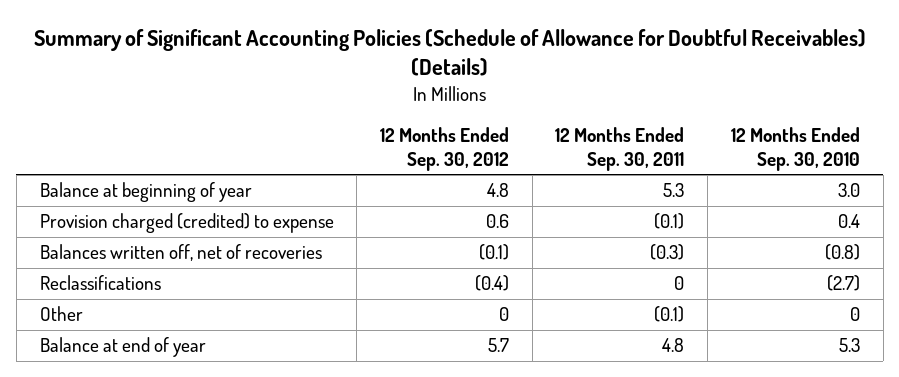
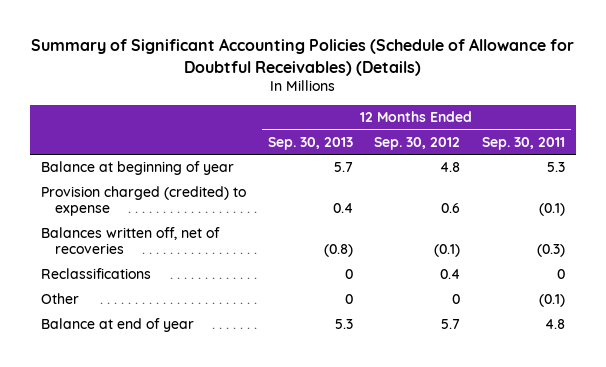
[730,127,860,172] 12 Months Ended Sep. 30, 2010 -> none
none -> [267,137,353,151] Sep. 30, 2013
[474,275,509,292] (0.4) -> [440,269,461,280] 0.4

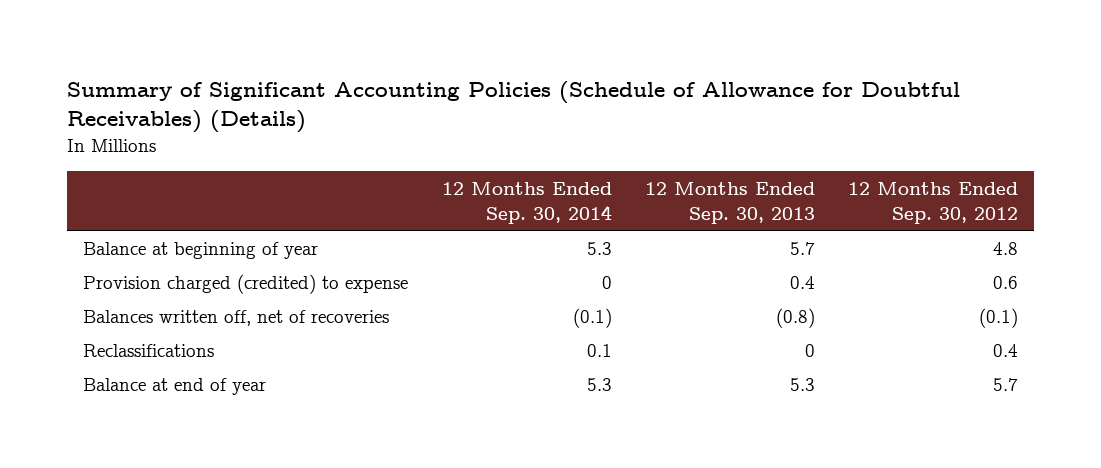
[482,137,566,151] Sep. 30, 2011 -> none
none -> [441,182,612,224] 12 Months Ended Sep. 30, 2014
[40,293,79,305] Other -> none

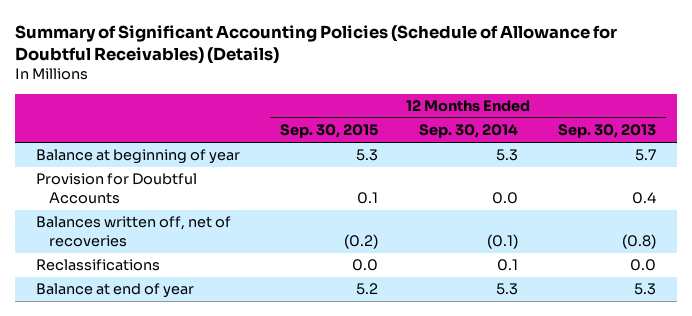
[847,182,1018,224] 12 Months Ended Sep. 30, 2012 -> none
none -> [280,124,379,139] Sep. 30, 2015
[83,273,409,294] Provision charged (credited) to expense -> none
none -> [35,173,197,204] Provision for Doubtful Accounts
[804,343,815,357] 0 -> [630,259,657,272] 0.0

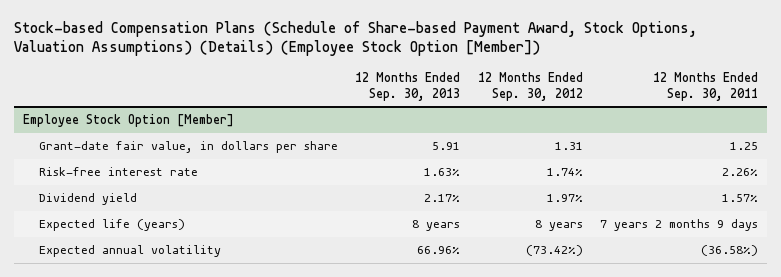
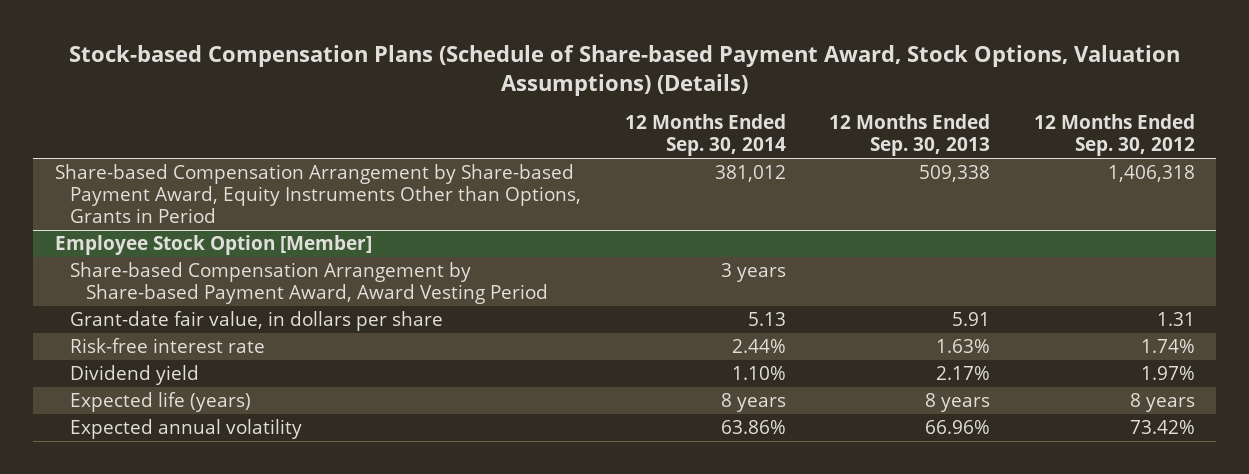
[13,21,697,57] Stock-based Compensation Plans (Schedule of Share-based Payment Award, Stock Options, Valuation Assumptions) (Details) (Employee Stock Option [Member]) -> [68,44,1180,96] Stock-based Compensation Plans (Schedule of Share-based Payment Award, Stock Options, Valuation Assumptions) (Details)
[653,71,759,101] 12 Months Ended Sep. 30, 2011 -> none
none -> [624,114,786,157] 12 Months Ended Sep. 30, 2014
none -> [54,164,582,223] Share-based Compensation Arrangement by Share-based Payment Award, Equity Instruments Other than Options, Grants in Period
none -> [70,262,548,305] Share-based Compensation Arrangement by Share-based Payment Award, Award Vesting Period
[525,245,583,257] (73.42%) -> [1129,420,1195,435] 73.42%

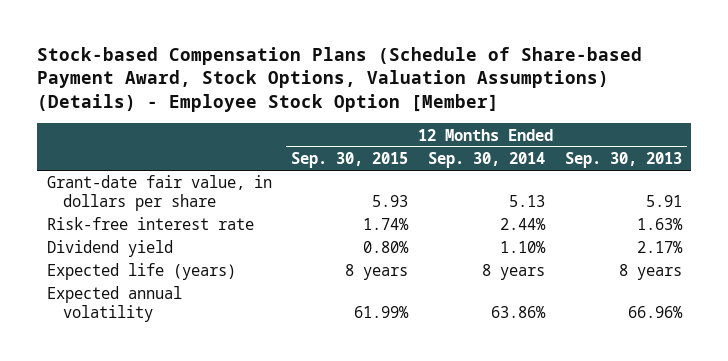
[68,44,1180,96] Stock-based Compensation Plans (Schedule of Share-based Payment Award, Stock Options, Valuation Assumptions) (Details) -> [36,46,642,113] Stock-based Compensation Plans (Schedule of Share-based Payment Award, Stock Options, Valuation Assumptions) (Details) - Employee Stock Option [Member]
[1033,114,1195,157] 12 Months Ended Sep. 30, 2012 -> none
none -> [291,152,409,169] Sep. 30, 2015
[54,164,582,223] Share-based Compensation Arrangement by Share-based Payment Award, Equity Instruments Other than Options, Grants in Period -> none
[54,235,372,256] Employee Stock Option [Member] -> none
[70,262,548,305] Share-based Compensation Arrangement by Share-based Payment Award, Award Vesting Period -> none

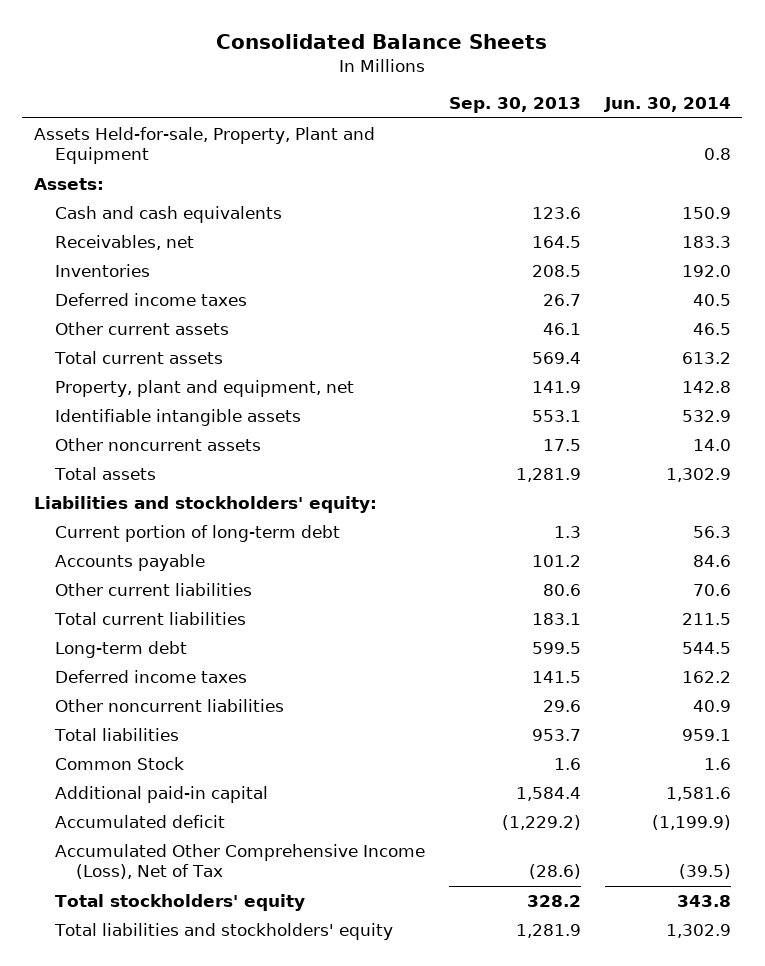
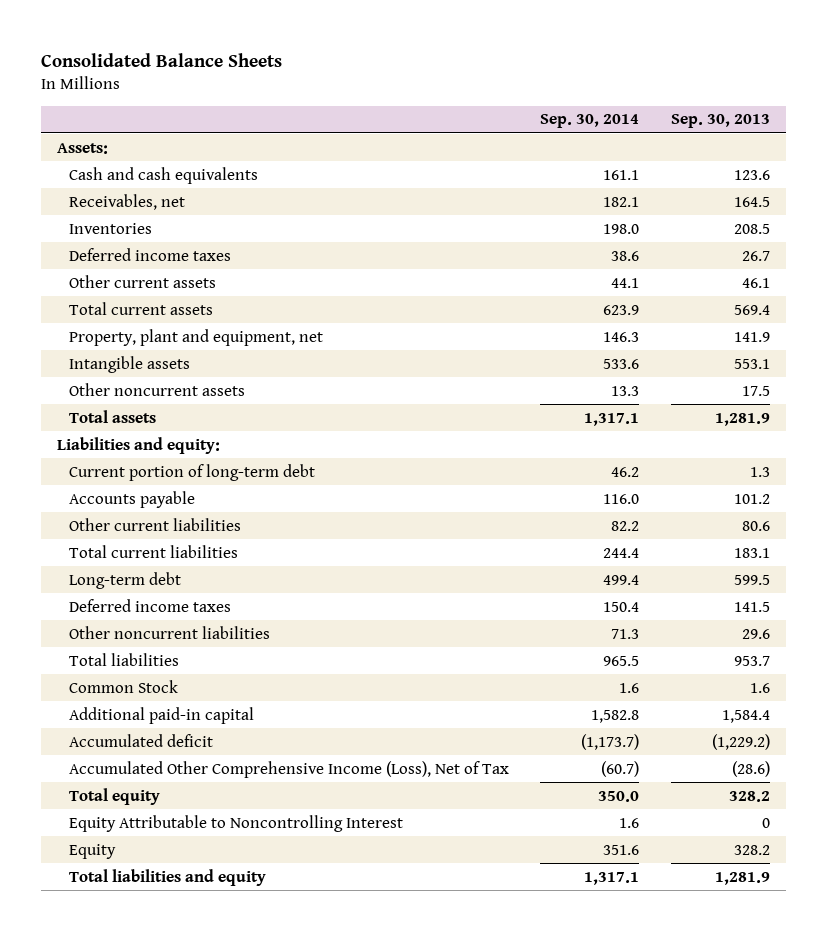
[603,97,731,113] Jun. 30, 2014 -> none
none -> [540,114,640,129] Sep. 30, 2014
[34,126,376,165] Assets Held-for-sale, Property, Plant and Equipment -> none
[55,408,302,426] Identifiable intangible assets -> [69,355,191,373] Intangible assets
[34,495,378,513] Liabilities and stockholders' equity: -> [57,436,221,454] Liabilities and equity:
[55,893,306,911] Total stockholders' equity -> [69,787,161,805] Total equity
none -> [69,814,404,832] Equity Attributable to Noncontrolling Interest
none -> [69,843,117,859] Equity
[54,922,394,940] Total liabilities and stockholders' equity -> [69,868,267,886] Total liabilities and equity

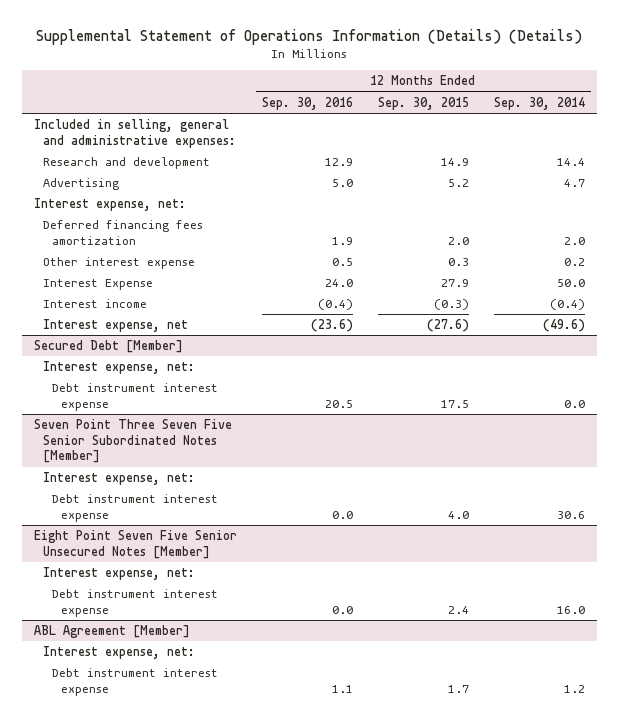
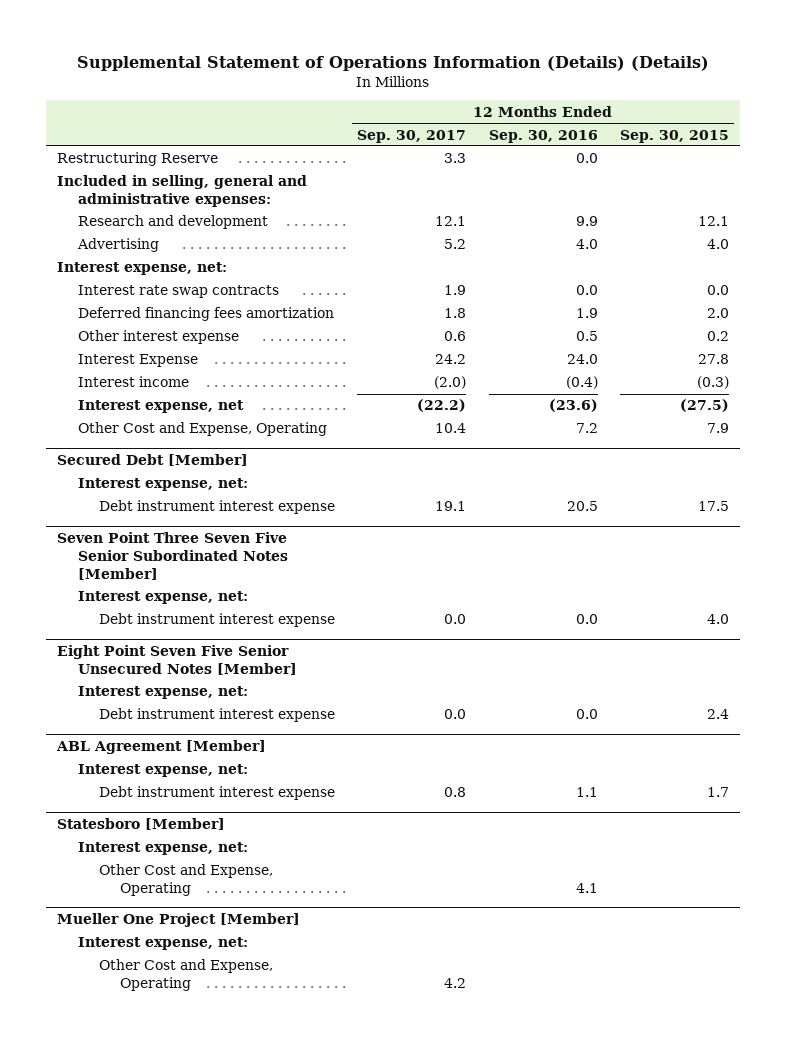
[493,96,585,110] Sep. 30, 2014 -> none
none -> [357,129,467,143] Sep. 30, 2017
none -> [57,152,219,167] Restructuring Reserve
[325,157,354,166] 12.9 -> [575,216,598,227] 9.9
[440,157,469,166] 14.9 -> [697,216,729,227] 12.1
[332,178,354,187] 5.0 -> [575,239,598,250] 4.0
[447,178,469,187] 5.2 -> [706,239,729,250] 4.0
none -> [78,285,280,299] Interest rate swap contracts
[447,257,469,266] 0.3 -> [706,331,729,342] 0.2
[440,278,469,287] 27.9 -> [697,354,729,365] 27.8
[426,318,469,332] (27.6) -> [679,399,729,413] (27.5)
none -> [78,422,328,437] Other Cost and Expense, Operating
none -> [57,818,226,831] Statesboro [Member]
none -> [78,842,249,856] Interest expense, net:
none -> [99,864,274,897] Other Cost and Expense, Operating
none -> [57,913,301,928] Mueller One Project [Member]
none -> [78,937,249,951] Interest expense, net:
none -> [99,959,274,992] Other Cost and Expense, Operating

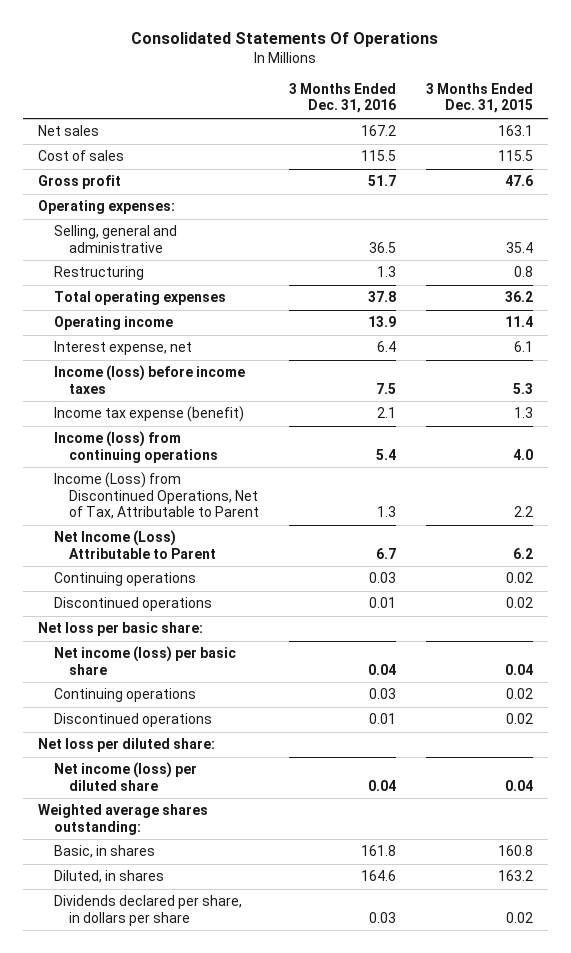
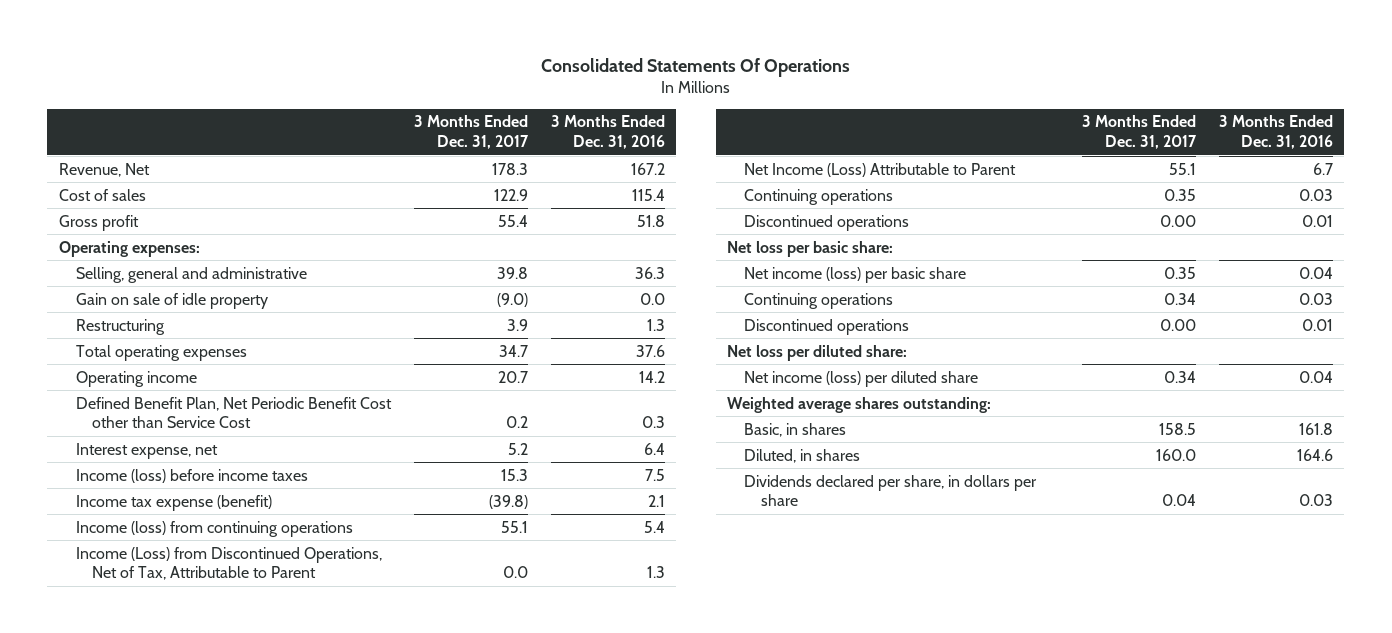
[425,83,533,114] 3 Months Ended Dec. 31, 2015 -> none
none -> [413,115,529,150] 3 Months Ended Dec. 31, 2017
[37,125,99,137] Net sales -> [58,162,150,177] Revenue, Net
[361,150,397,162] 115.5 -> [631,188,665,201] 115.4
[368,175,397,187] 51.7 -> [636,214,665,227] 51.8
[369,241,397,253] 36.5 -> [634,266,665,279] 36.3
none -> [75,292,268,309] Gain on sale of idle property
[368,291,397,303] 37.8 -> [635,344,665,357] 37.6
[368,316,397,328] 13.9 -> [638,370,665,383] 14.2
none -> [75,396,392,429] Defined Benefit Plan, Net Periodic Benefit Cost other than Service Cost

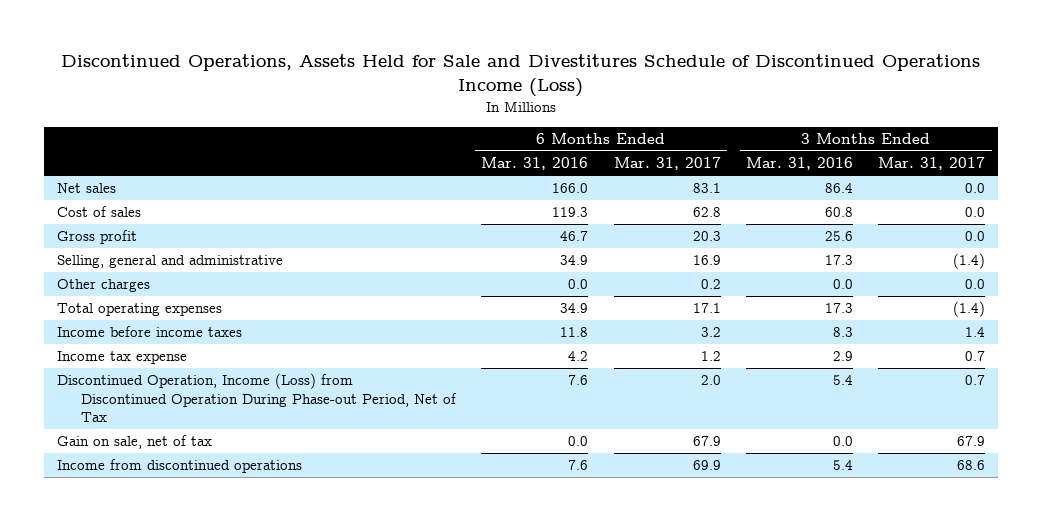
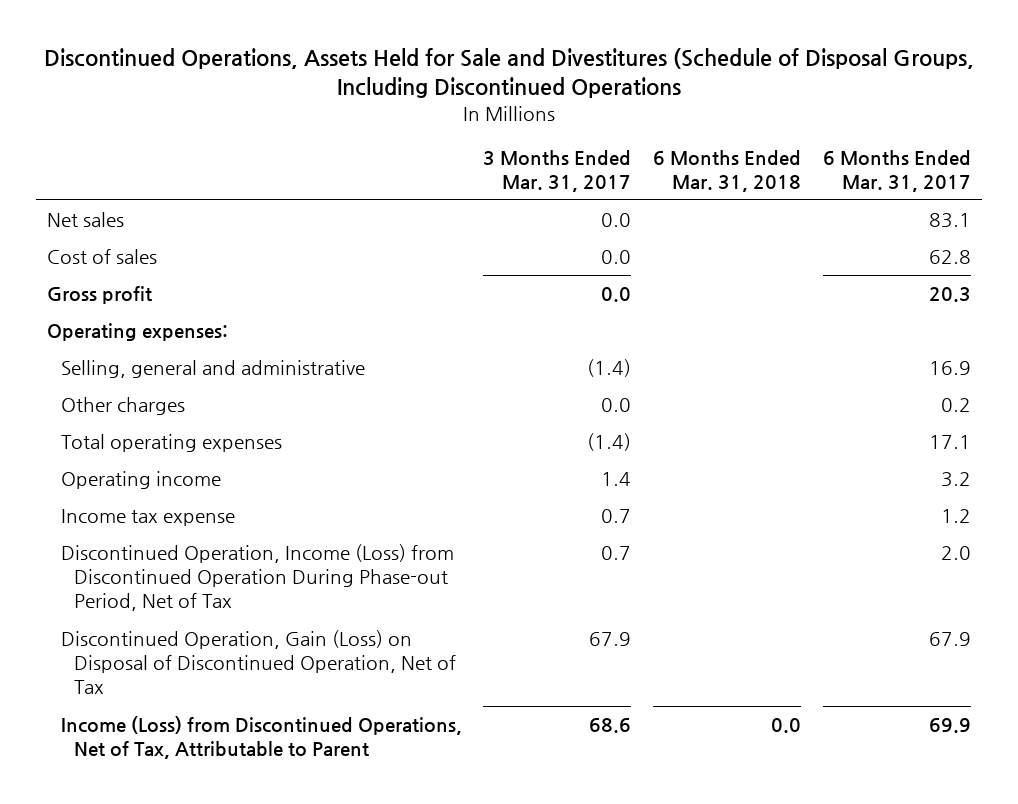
[60,54,980,98] Discontinued Operations, Assets Held for Sale and Divestitures Schedule of Discontinued Operations Income (Loss) -> [44,48,975,99] Discontinued Operations, Assets Held for Sale and Divestitures (Schedule of Disposal Groups, Including Discontinued Operations
[481,157,589,171] Mar. 31, 2016 -> none
[745,157,853,171] Mar. 31, 2016 -> none
none -> [653,149,802,192] 6 Months Ended Mar. 31, 2018
none -> [46,323,228,342] Operating expenses:
[56,326,242,338] Income before income taxes -> [60,471,221,490] Operating income
[56,435,212,450] Gain on sale, net of tax -> [60,630,457,695] Discontinued Operation, Gain (Loss) on Disposal of Discontinued Operation, Net of Tax
[56,459,302,474] Income from discontinued operations -> [60,716,462,760] Income (Loss) from Discontinued Operations, Net of Tax, Attributable to Parent

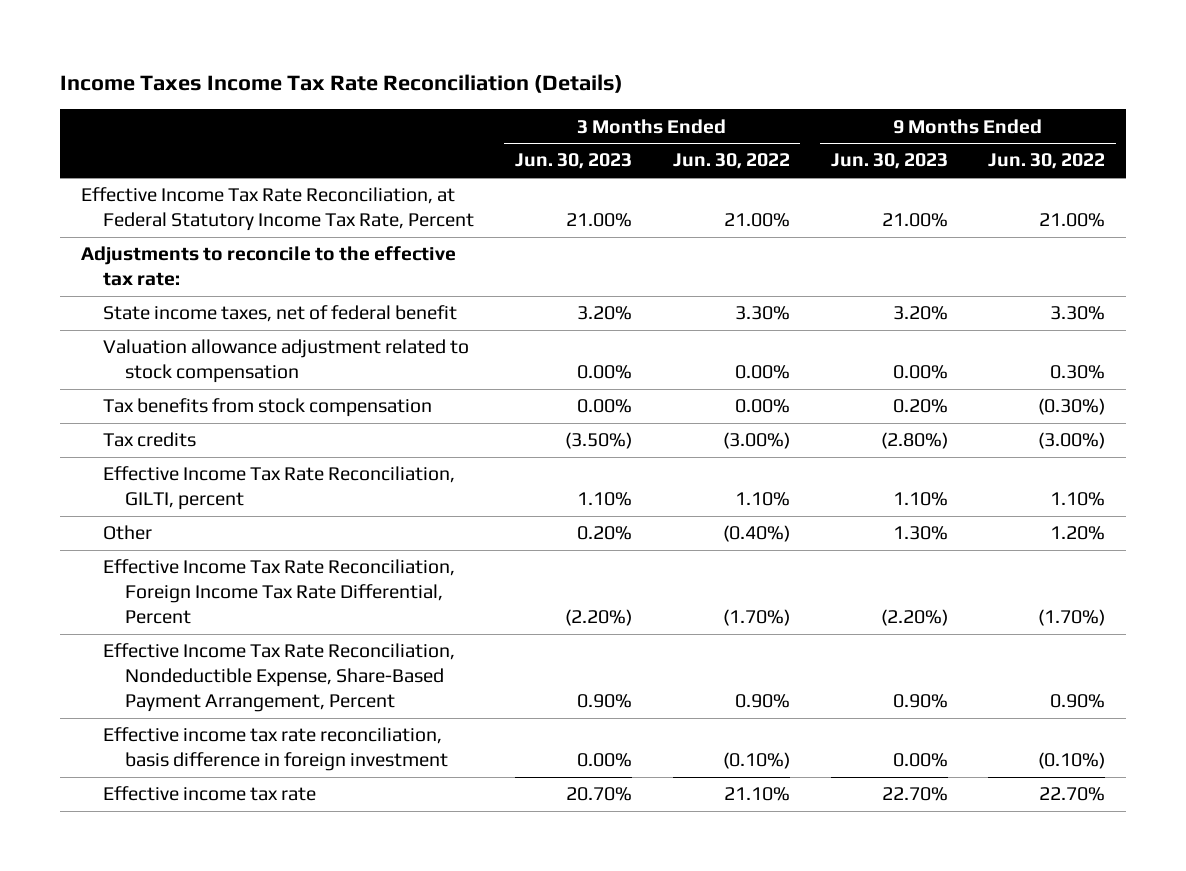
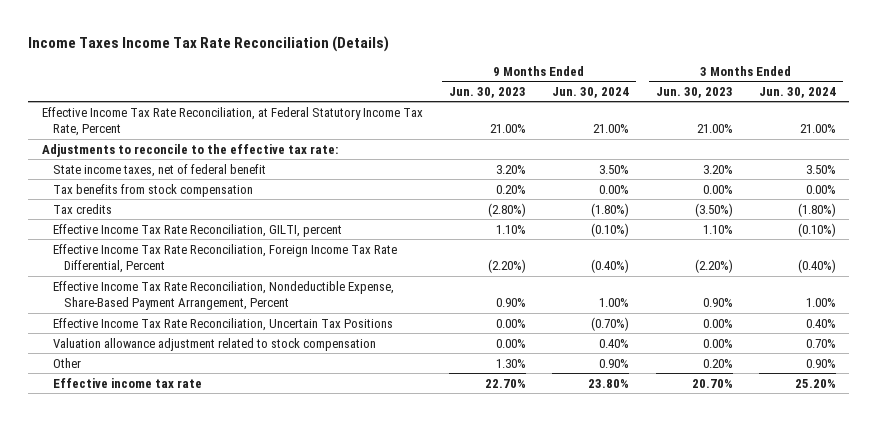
[672,153,790,170] Jun. 30, 2022 -> none
[988,153,1106,170] Jun. 30, 2022 -> none
none -> [552,86,630,98] Jun. 30, 2024
none -> [759,86,837,98] Jun. 30, 2024
[102,727,448,772] Effective income tax rate reconciliation, basis difference in foreign investment -> none
none -> [52,317,393,331] Effective Income Tax Rate Reconciliation, Uncertain Tax Positions
[102,339,469,384] Valuation allowance adjustment related to stock compensation -> [52,337,376,351] Valuation allowance adjustment related to stock compensation
[102,525,152,541] Other -> [52,357,81,368] Other

